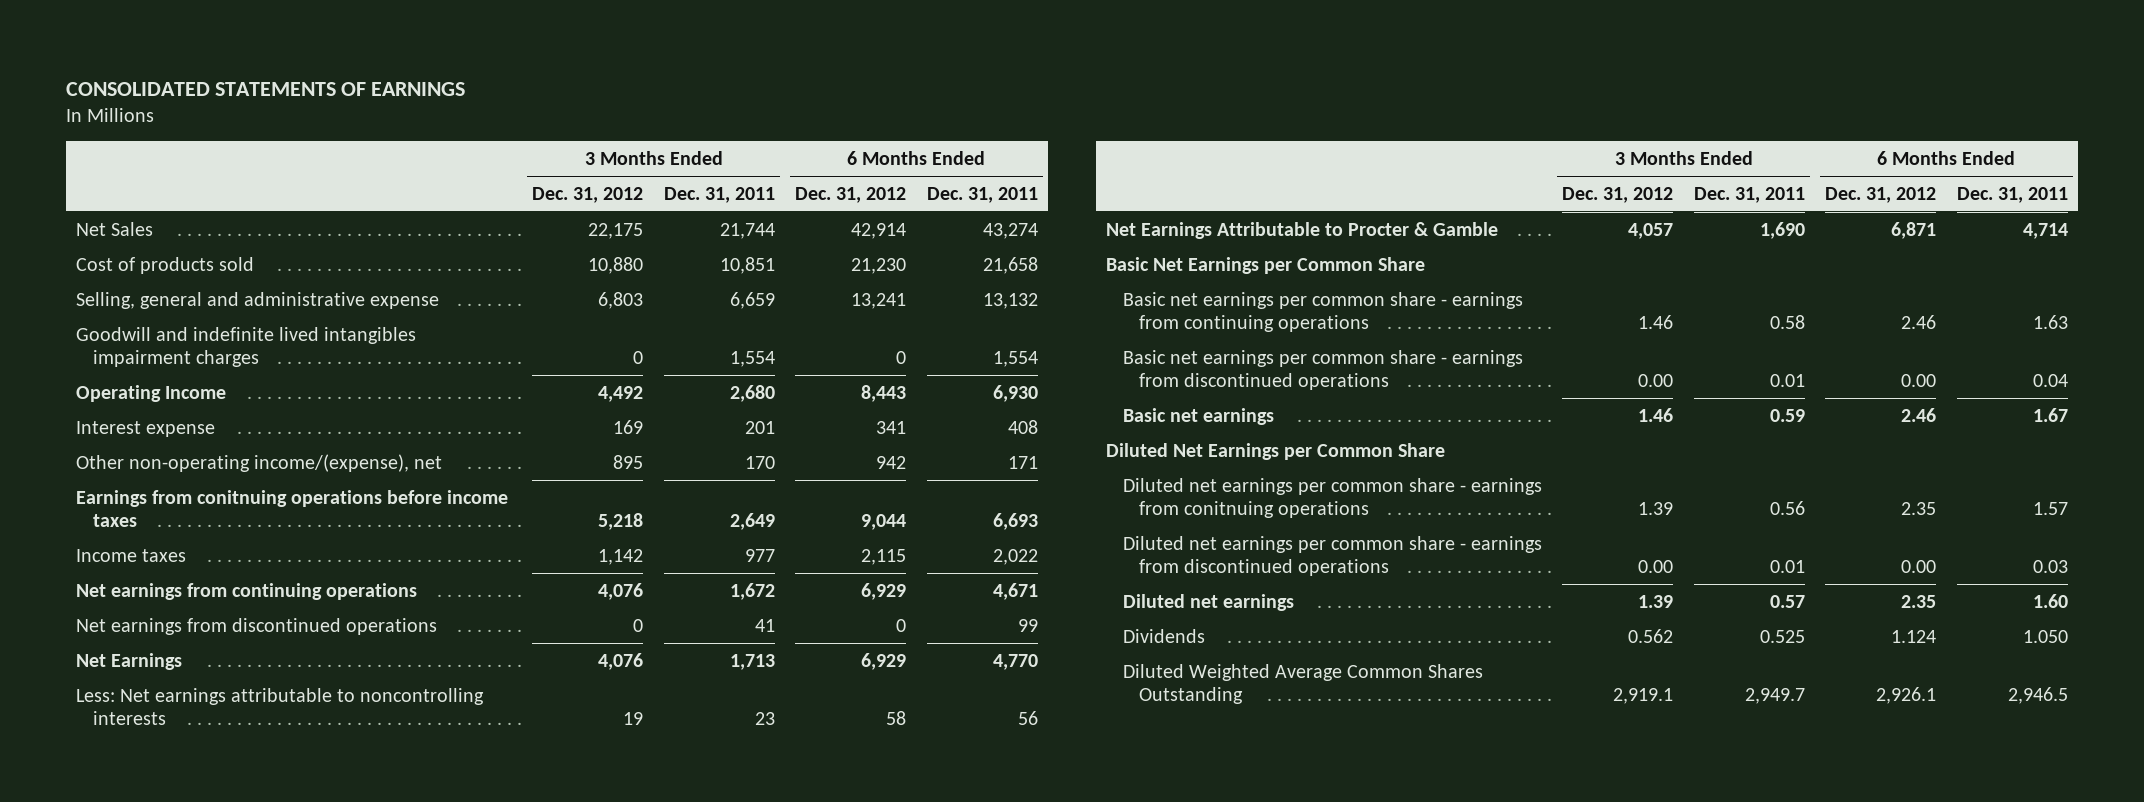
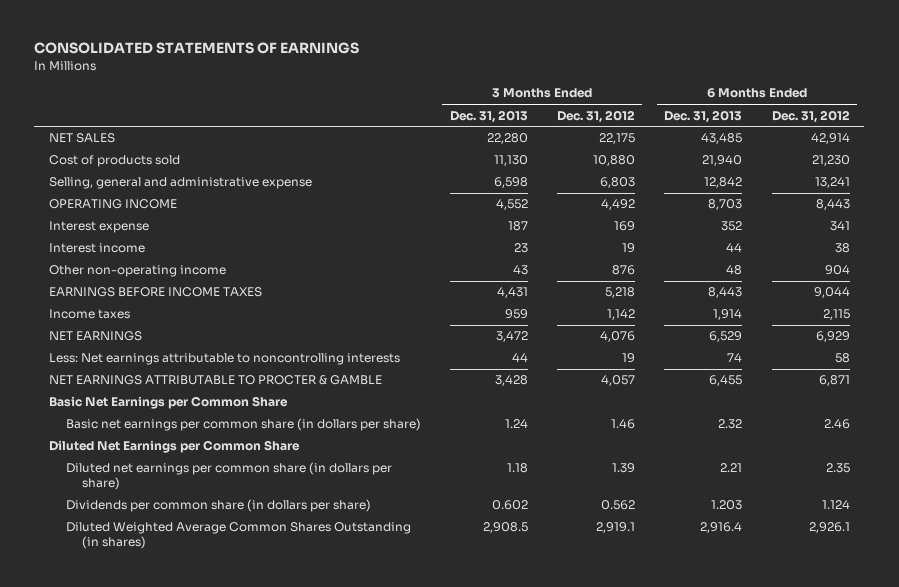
[663,186,775,203] Dec. 31, 2011 -> none
[926,186,1038,203] Dec. 31, 2011 -> none
none -> [449,109,528,123] Dec. 31, 2013
none -> [664,109,743,123] Dec. 31, 2013
[76,221,154,236] Net Sales -> [48,133,115,144] NET SALES
[76,326,417,368] Goodwill and indefinite lived intangibles impairment charges -> none
[76,384,227,402] Operating Income -> [48,199,177,210] OPERATING INCOME
none -> [48,243,145,254] Interest income
[76,453,443,472] Other non-operating income/(expense), net -> [48,265,226,278] Other non-operating income
[613,454,644,469] 895 -> [612,265,636,276] 876
[876,455,907,469] 942 -> [824,265,850,276] 904
[76,489,509,528] Earnings from conitnuing operations before income taxes -> [48,287,262,298] EARNINGS BEFORE INCOME TAXES
[76,582,418,600] Net earnings from continuing operations -> none
[76,617,438,635] Net earnings from discontinued operations -> none
[76,652,183,670] Net Earnings -> [48,331,142,342] NET EARNINGS
[1106,221,1499,239] Net Earnings Attributable to Procter & Gamble -> [48,375,382,386] NET EARNINGS ATTRIBUTABLE TO PROCTER & GAMBLE
[1122,349,1523,391] Basic net earnings per common share - earnings from discontinued operations -> none
[1122,407,1274,425] Basic net earnings -> none
[1122,291,1523,333] Basic net earnings per common share - earnings from continuing operations -> [65,418,421,432] Basic net earnings per common share (in dollars per share)
[1122,535,1542,577] Diluted net earnings per common share - earnings from discontinued operations -> none
[1122,593,1294,611] Diluted net earnings -> none
[1122,477,1542,519] Diluted net earnings per common share - earnings from conitnuing operations -> [65,462,392,491] Diluted net earnings per common share (in dollars per share)
[1122,628,1205,643] Dividends -> [65,499,371,513] Dividends per common share (in dollars per share)
[1122,663,1483,705] Diluted Weighted Average Common Shares Outstanding -> [65,522,411,550] Diluted Weighted Average Common Shares Outstanding (in shares)

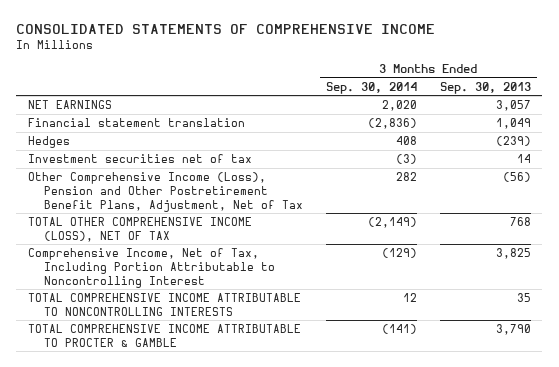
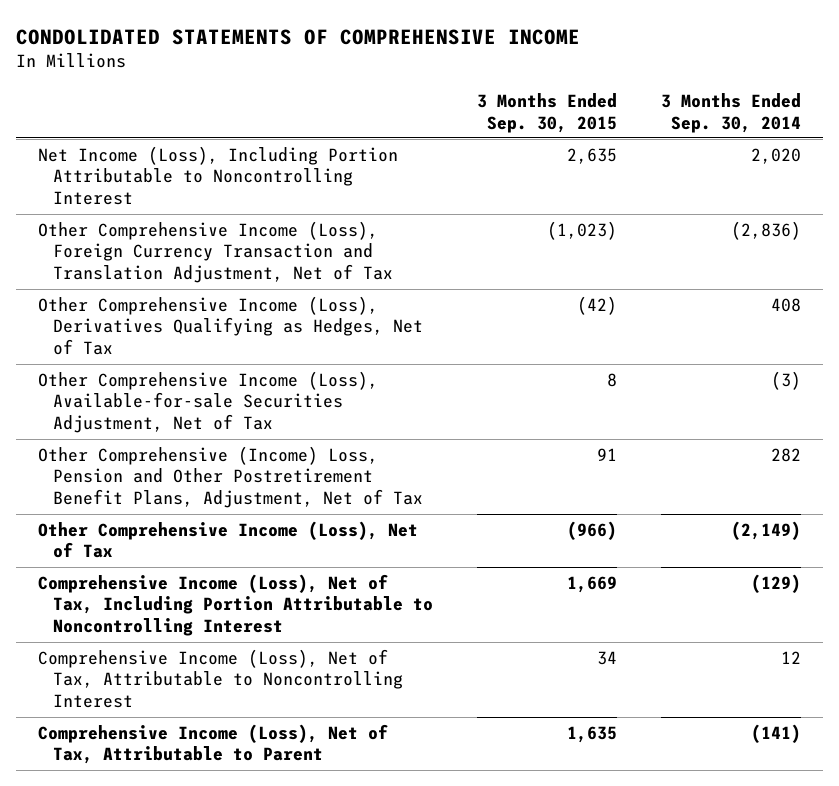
[16,23,436,34] CONSOLIDATED STATEMENTS OF COMPREHENSIVE INCOME -> [16,28,581,45] CONDOLIDATED STATEMENTS OF COMPREHENSIVE INCOME
[439,81,531,94] Sep. 30, 2013 -> none
none -> [477,92,618,133] 3 Months Ended Sep. 30, 2015
[27,100,112,110] NET EARNINGS -> [38,145,399,206] Net Income (Loss), Including Portion Attributable to Noncontrolling Interest
[27,118,245,128] Financial statement translation -> [38,220,393,284] Other Comprehensive Income (Loss), Foreign Currency Transaction and Translation Adjustment, Net of Tax
[27,136,70,149] Hedges -> [38,295,423,356] Other Comprehensive Income (Loss), Derivatives Qualifying as Hedges, Net of Tax
[27,154,252,164] Investment securities net of tax -> [38,370,379,434] Other Comprehensive Income (Loss), Available-for-sale Securities Adjustment, Net of Tax
[27,172,303,212] Other Comprehensive Income (Loss), Pension and Other Postretirement Benefit Plans, Adjustment, Net of Tax -> [38,445,423,509] Other Comprehensive (Income) Loss, Pension and Other Postretirement Benefit Plans, Adjustment, Net of Tax
[27,217,252,242] TOTAL OTHER COMPREHENSIVE INCOME (LOSS), NET OF TAX -> [38,520,419,559] Other Comprehensive Income (Loss), Net of Tax
[27,248,275,288] Comprehensive Income, Net of Tax, Including Portion Attributable to Noncontrolling Interest -> [38,573,433,637] Comprehensive Income (Loss), Net of Tax, Including Portion Attributable to Noncontrolling Interest
[27,293,301,316] TOTAL COMPREHENSIVE INCOME ATTRIBUTABLE TO NONCONTROLLING INTERESTS -> [38,648,403,709] Comprehensive Income (Loss), Net of Tax, Attributable to Noncontrolling Interest
[27,324,301,347] TOTAL COMPREHENSIVE INCOME ATTRIBUTABLE TO PROCTER & GAMBLE -> [38,723,389,765] Comprehensive Income (Loss), Net of Tax, Attributable to Parent

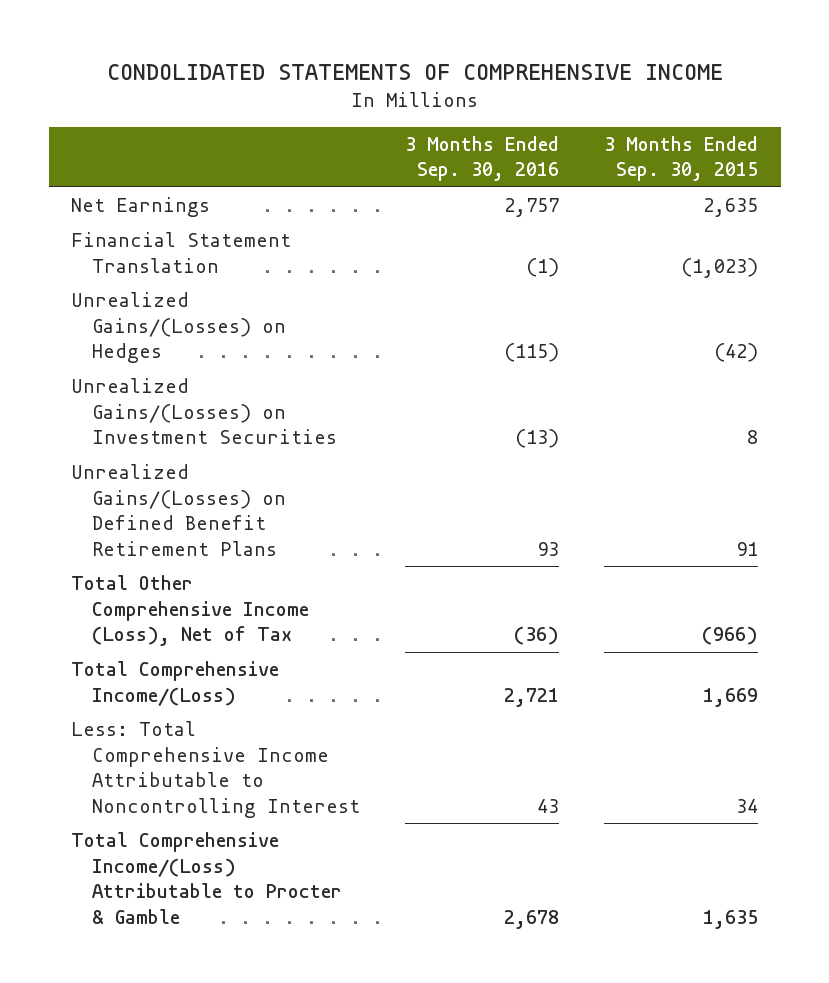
[661,92,802,133] 3 Months Ended Sep. 30, 2014 -> none
none -> [405,135,560,182] 3 Months Ended Sep. 30, 2016
[38,145,399,206] Net Income (Loss), Including Portion Attributable to Noncontrolling Interest -> [71,197,211,218] Net Earnings
[38,220,393,284] Other Comprehensive Income (Loss), Foreign Currency Transaction and Translation Adjustment, Net of Tax -> [71,232,292,273] Financial Statement Translation
[38,295,423,356] Other Comprehensive Income (Loss), Derivatives Qualifying as Hedges, Net of Tax -> [71,292,287,364] Unrealized Gains/(Losses) on Hedges
[38,370,379,434] Other Comprehensive Income (Loss), Available-for-sale Securities Adjustment, Net of Tax -> [71,378,338,445] Unrealized Gains/(Losses) on Investment Securities
[38,445,423,509] Other Comprehensive (Income) Loss, Pension and Other Postretirement Benefit Plans, Adjustment, Net of Tax -> [71,464,287,556] Unrealized Gains/(Losses) on Defined Benefit Retirement Plans
[38,520,419,559] Other Comprehensive Income (Loss), Net of Tax -> [71,575,310,647] Total Other Comprehensive Income (Loss), Net of Tax
[38,573,433,637] Comprehensive Income (Loss), Net of Tax, Including Portion Attributable to Noncontrolling Interest -> [71,661,280,706] Total Comprehensive Income/(Loss)
[38,648,403,709] Comprehensive Income (Loss), Net of Tax, Attributable to Noncontrolling Interest -> [71,721,361,818] Less: Total Comprehensive Income Attributable to Noncontrolling Interest
[38,723,389,765] Comprehensive Income (Loss), Net of Tax, Attributable to Parent -> [71,832,343,924] Total Comprehensive Income/(Loss) Attributable to Procter & Gamble

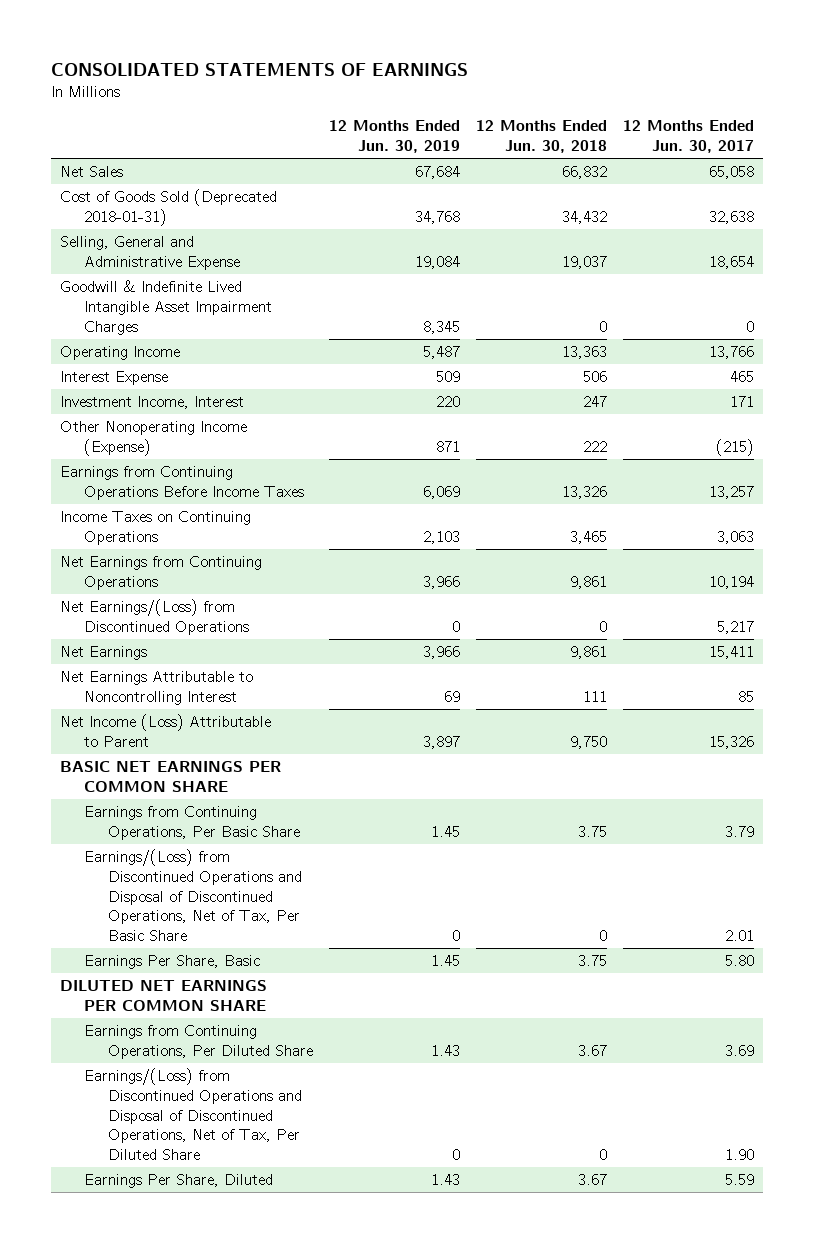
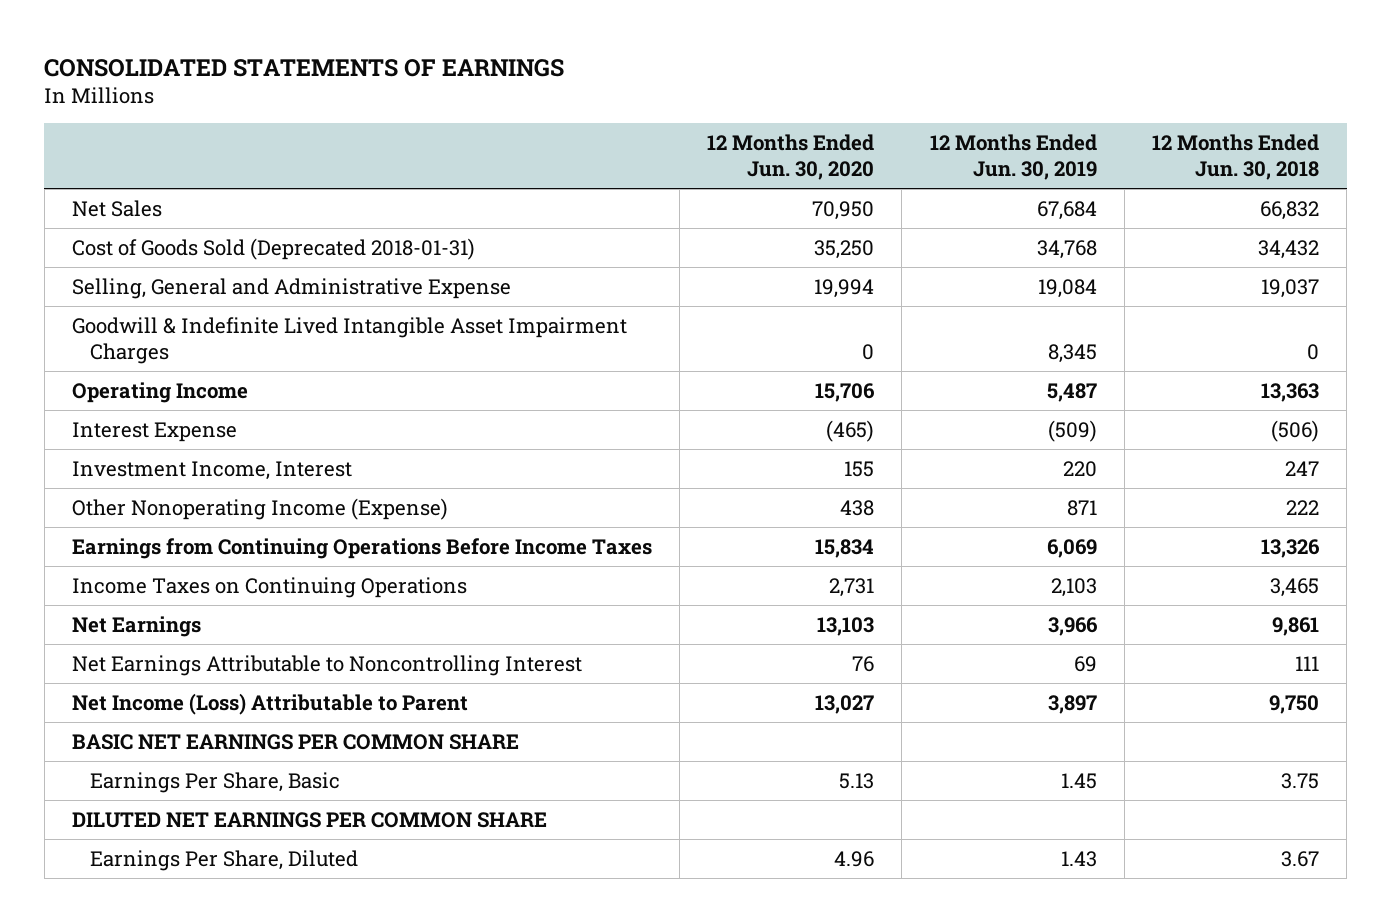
[623,120,755,154] 12 Months Ended Jun. 30, 2017 -> none
none -> [707,134,875,180] 12 Months Ended Jun. 30, 2020
[435,371,460,383] 509 -> [1047,419,1097,442] (509)
[583,371,608,383] 506 -> [1270,419,1319,442] (506)
[59,556,262,590] Net Earnings from Continuing Operations -> none
[59,599,249,635] Net Earnings/(Loss) from Discontinued Operations -> none
[83,806,300,840] Earnings from Continuing Operations, Per Basic Share -> none
[83,849,302,941] Earnings/(Loss) from Discontinued Operations and Disposal of Discontinued Operations, Net of Tax, Per Basic Share -> none
[83,1025,313,1059] Earnings from Continuing Operations, Per Diluted Share -> none
[83,1068,302,1160] Earnings/(Loss) from Discontinued Operations and Disposal of Discontinued Operations, Net of Tax, Per Diluted Share -> none

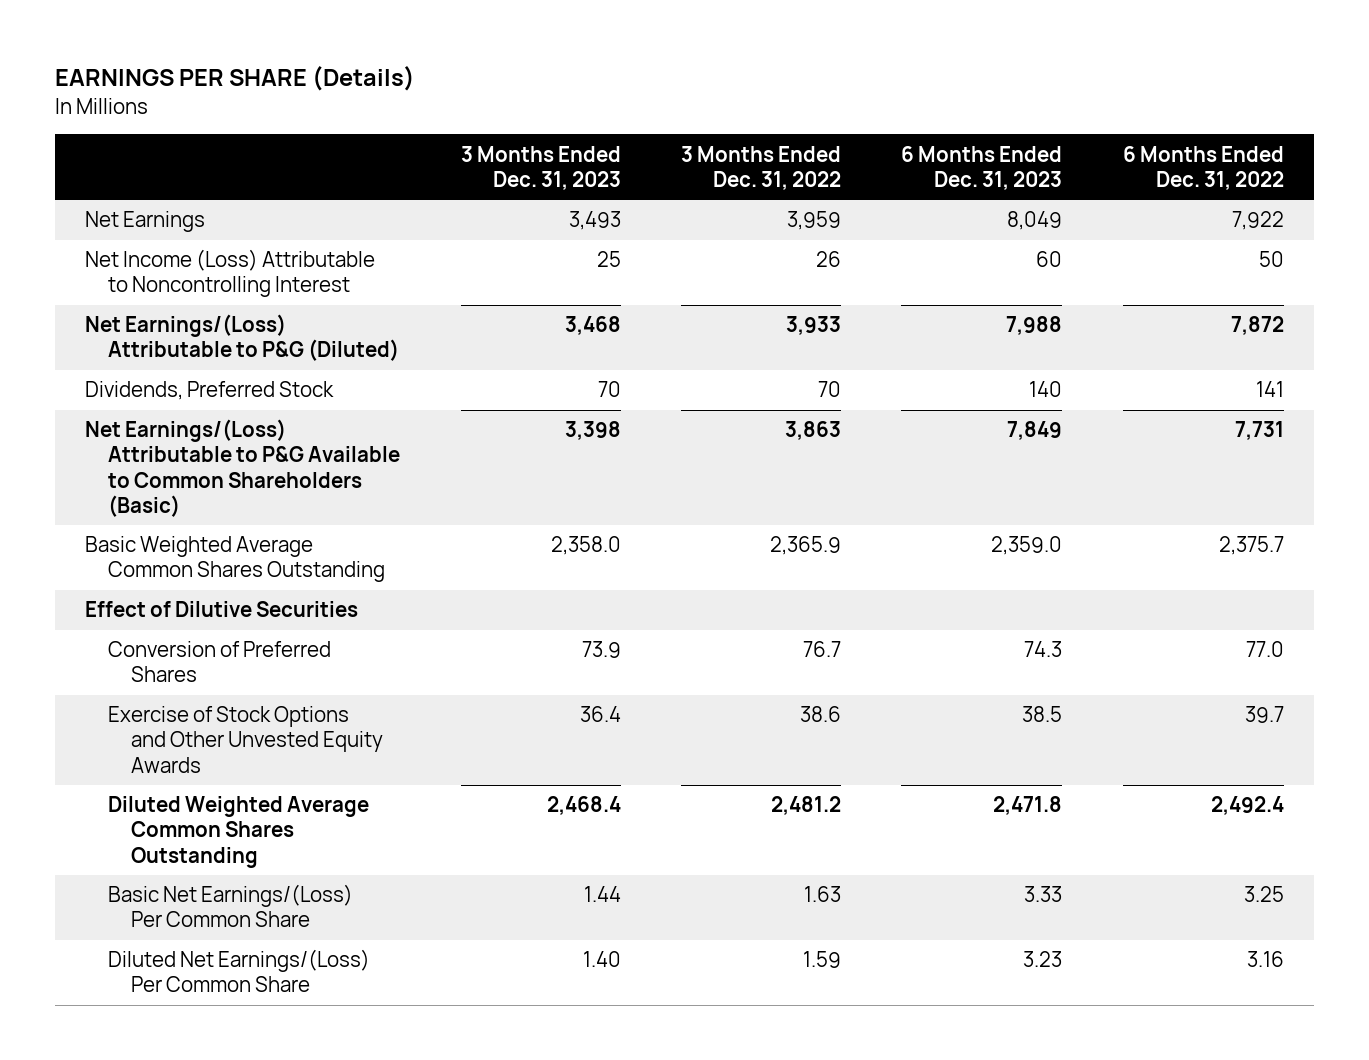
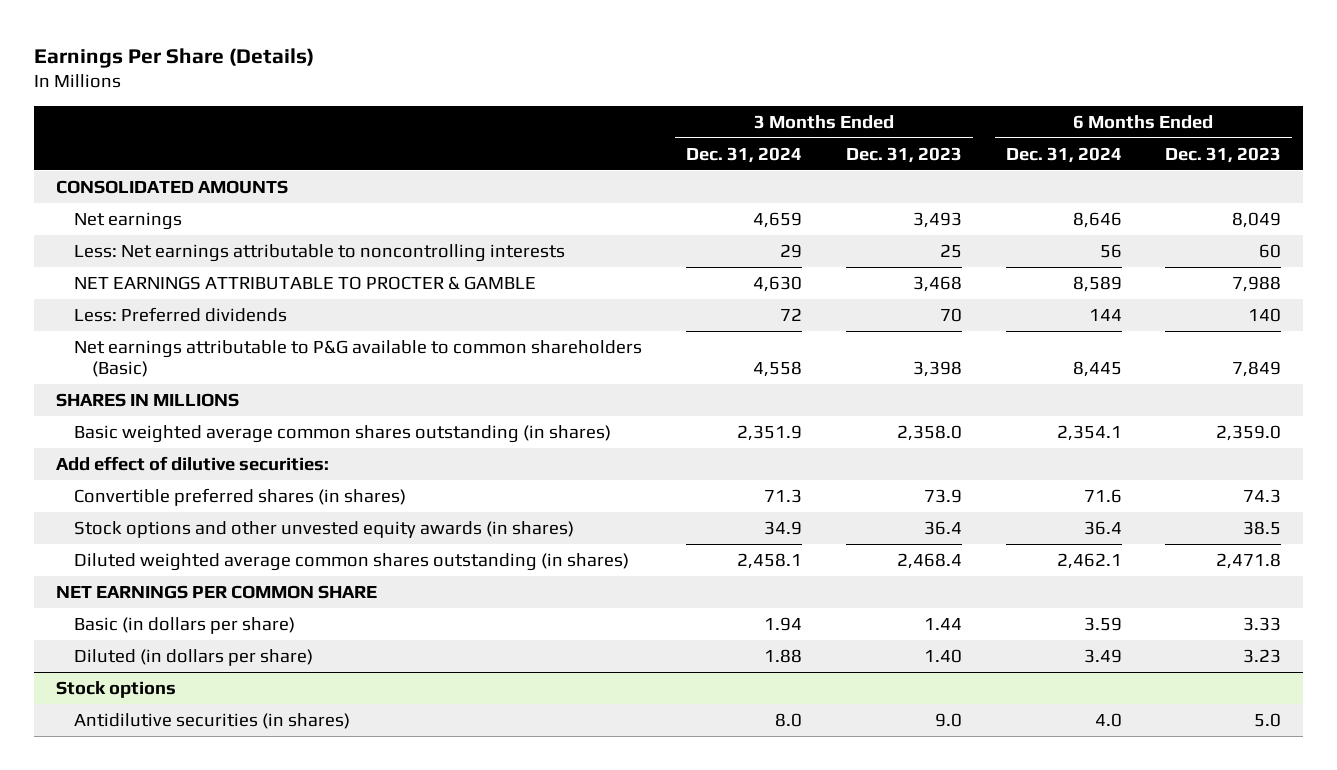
[54,66,415,92] EARNINGS PER SHARE (Details) -> [33,47,314,68] Earnings Per Share (Details)
[681,145,842,190] 3 Months Ended Dec. 31, 2022 -> none
[1122,145,1284,190] 6 Months Ended Dec. 31, 2022 -> none
none -> [685,146,802,163] Dec. 31, 2024
none -> [1005,146,1122,163] Dec. 31, 2024
none -> [55,179,288,194] CONSOLIDATED AMOUNTS
[84,211,205,233] Net Earnings -> [74,211,183,230] Net earnings
[84,249,375,298] Net Income (Loss) Attributable to Noncontrolling Interest -> [74,243,566,262] Less: Net earnings attributable to noncontrolling interests
[84,314,400,362] Net Earnings/(Loss) Attributable to P&G (Diluted) -> [74,275,537,290] NET EARNINGS ATTRIBUTABLE TO PROCTER & GAMBLE
[84,381,334,401] Dividends, Preferred Stock -> [74,306,288,322] Less: Preferred dividends
[84,419,401,517] Net Earnings/(Loss) Attributable to P&G Available to Common Shareholders (Basic) -> [74,339,643,378] Net earnings attributable to P&G available to common shareholders (Basic)
none -> [55,392,239,407] SHARES IN MILLIONS
[84,536,386,583] Basic Weighted Average Common Shares Outstanding -> [74,424,612,443] Basic weighted average common shares outstanding (in shares)
[84,601,358,618] Effect of Dilutive Securities -> [55,455,329,471] Add effect of dilutive securities:
[108,641,332,683] Conversion of Preferred Shares -> [74,487,407,506] Convertible preferred shares (in shares)
[108,706,384,773] Exercise of Stock Options and Other Unvested Equity Awards -> [74,520,575,538] Stock options and other unvested equity awards (in shares)
[108,796,370,868] Diluted Weighted Average Common Shares Outstanding -> [74,552,630,571] Diluted weighted average common shares outstanding (in shares)
none -> [55,584,377,599] NET EARNINGS PER COMMON SHARE
[108,884,354,928] Basic Net Earnings/(Loss) Per Common Share -> [74,616,296,634] Basic (in dollars per share)
[108,949,371,993] Diluted Net Earnings/(Loss) Per Common Share -> [74,648,314,666] Diluted (in dollars per share)
none -> [55,680,176,698] Stock options
none -> [74,712,351,729] Antidilutive securities (in shares)

